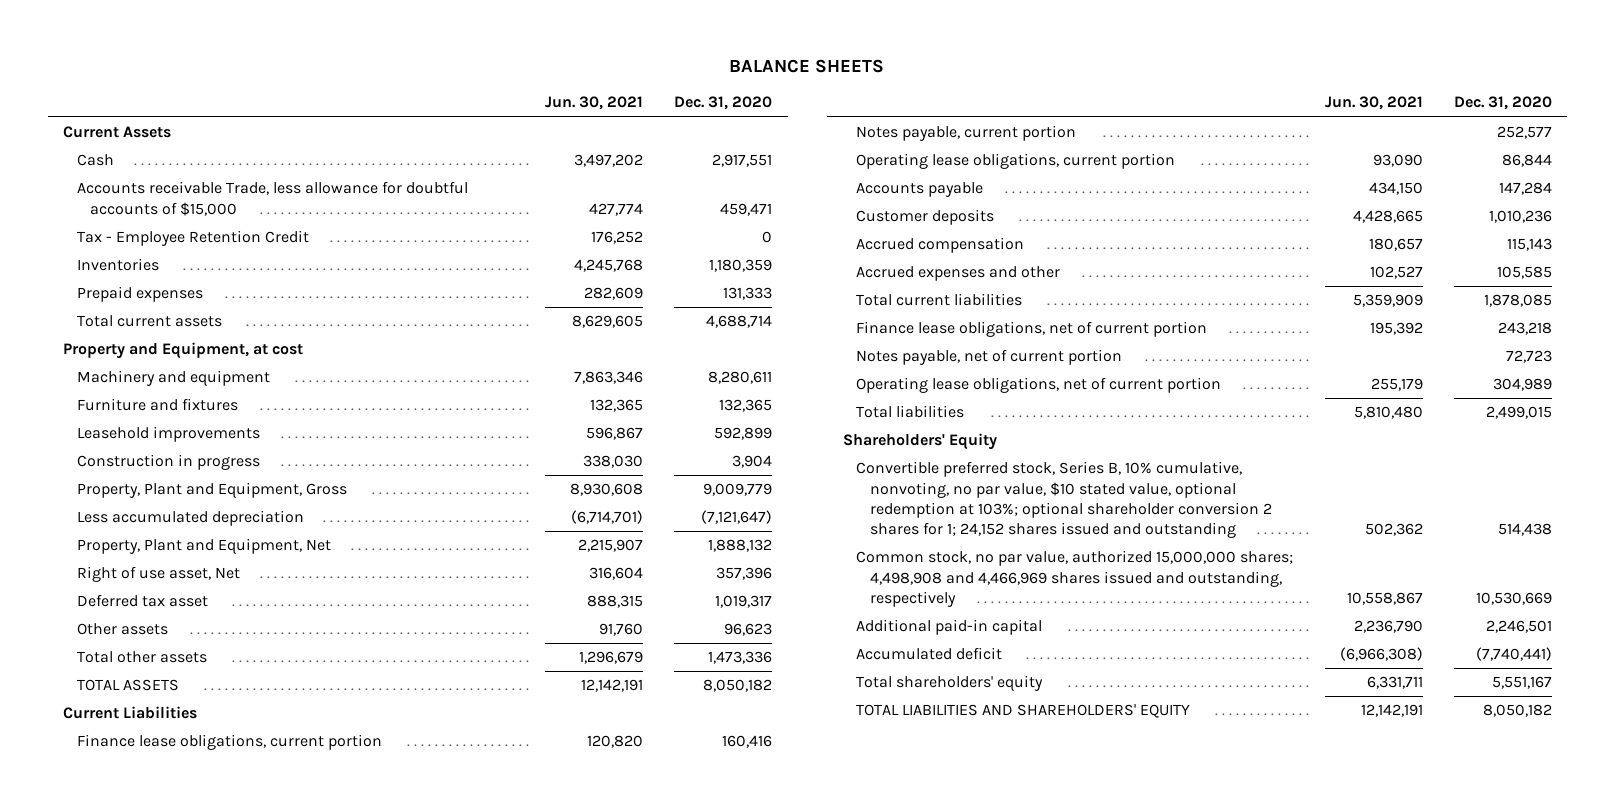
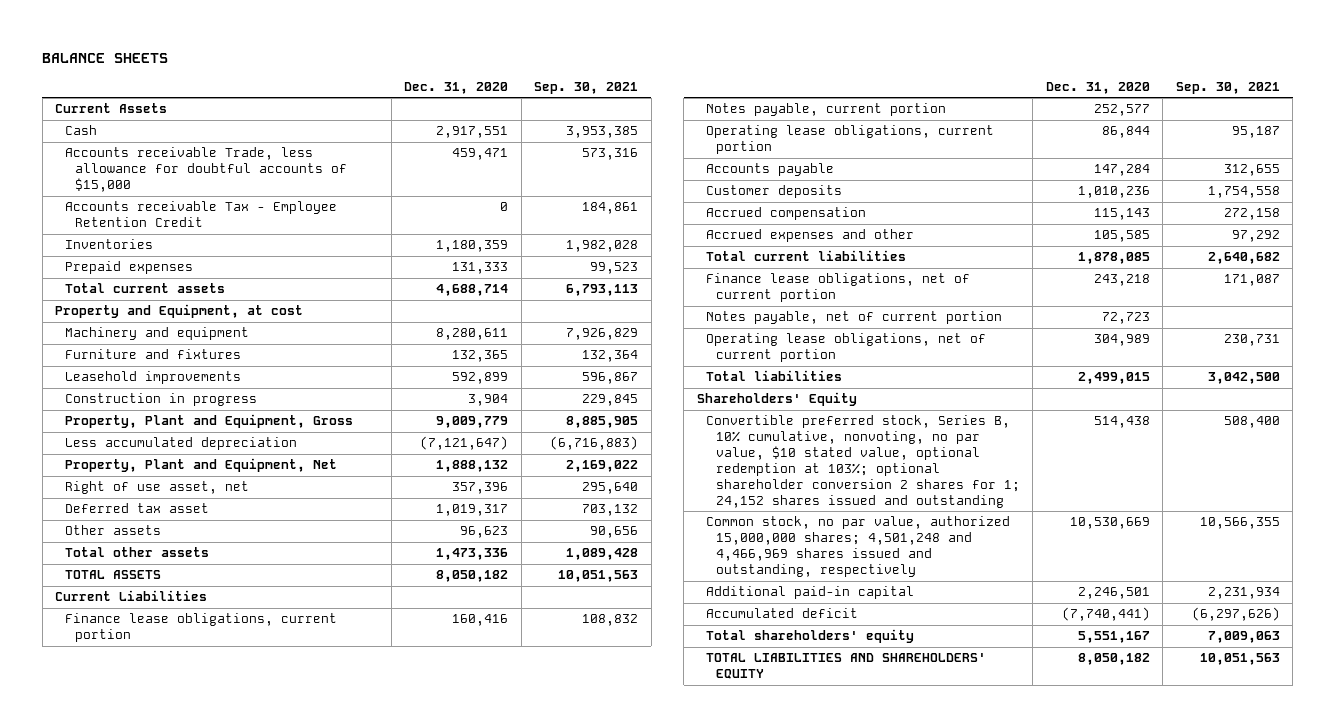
[544,96,643,111] Jun. 30, 2021 -> none
none -> [534,81,639,94] Sep. 30, 2021
[76,230,309,247] Tax - Employee Retention Credit -> [64,201,337,228] Accounts receivable Tax - Employee Retention Credit
[76,566,240,583] Right of use asset, Net -> [64,481,249,495] Right of use asset, net
[856,550,1294,607] Common stock, no par value, authorized 15,000,000 shares; 4,498,908 and 4,466,969 shares issued and outstanding, respectively -> [706,516,1011,578] Common stock, no par value, authorized 15,000,000 shares; 4,501,248 and 4,466,969 shares issued and outstanding, respectively

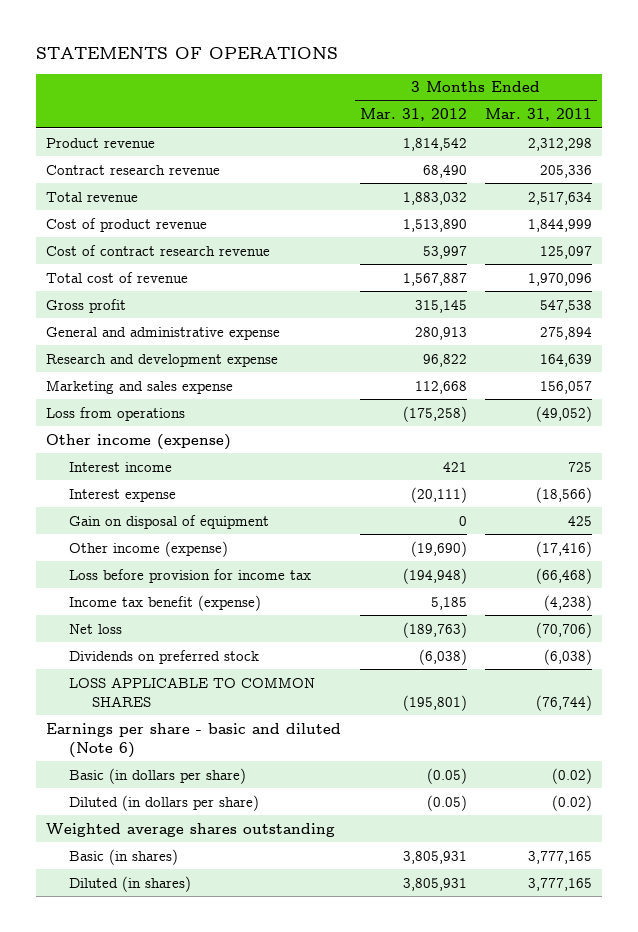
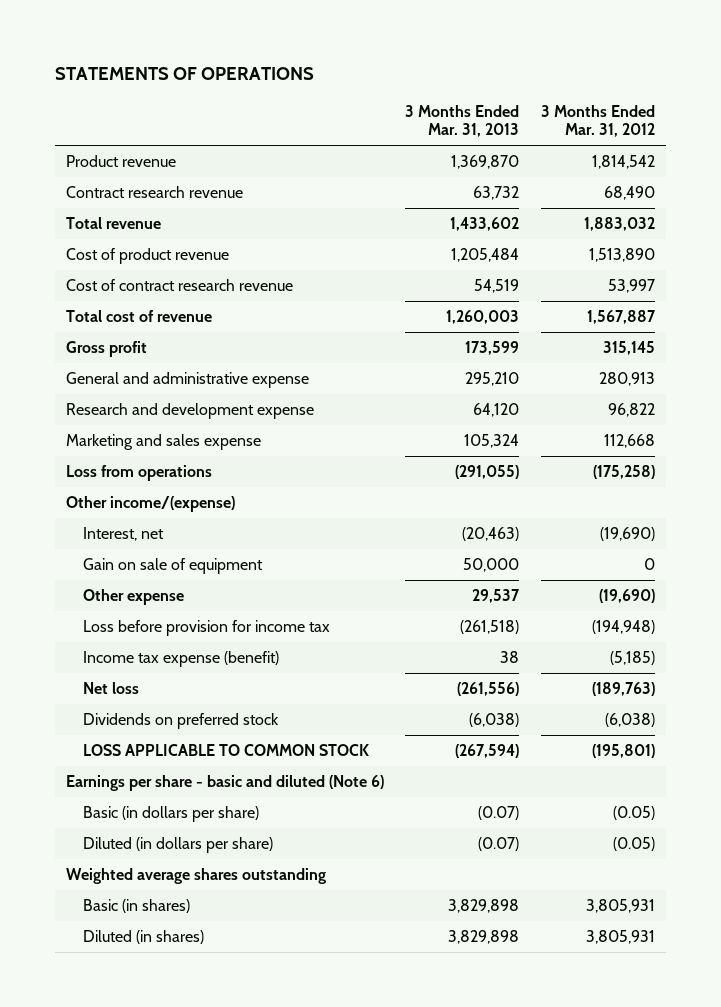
[485,108,593,122] Mar. 31, 2011 -> none
none -> [405,104,520,138] 3 Months Ended Mar. 31, 2013
[68,461,172,472] Interest income -> none
[68,488,176,502] Interest expense -> none
[45,433,231,450] Other income (expense) -> [65,496,235,513] Other income/(expense)
none -> [82,527,164,542] Interest, net
[68,514,269,529] Gain on disposal of equipment -> [82,558,263,575] Gain on sale of equipment
[68,540,228,557] Other income (expense) -> [82,589,184,606] Other expense
[68,594,261,611] Income tax benefit (expense) -> [82,651,279,668] Income tax expense (benefit)
[430,596,467,610] 5,185 -> [609,651,655,666] (5,185)
[68,676,315,707] LOSS APPLICABLE TO COMMON SHARES -> [82,744,369,757] LOSS APPLICABLE TO COMMON STOCK

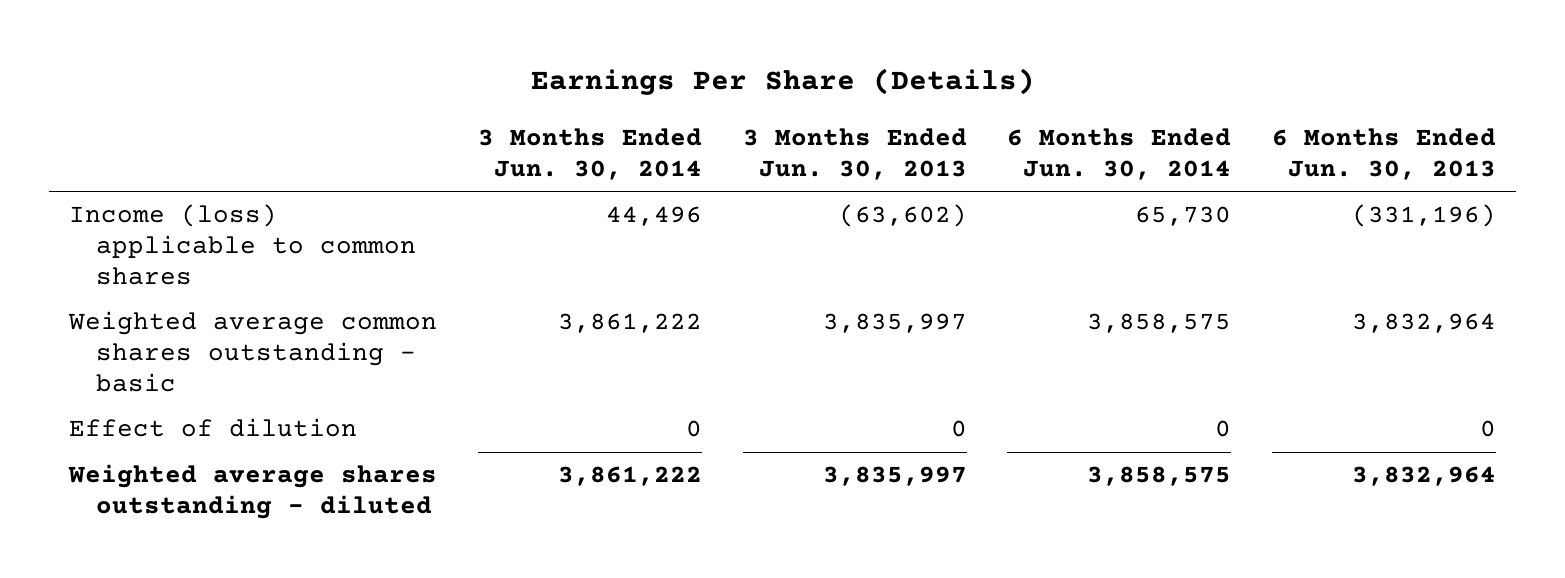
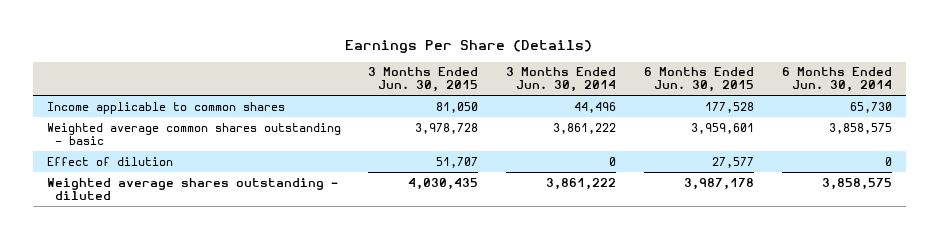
[742,128,967,181] 3 Months Ended Jun. 30, 2013 -> none
[1271,128,1496,181] 6 Months Ended Jun. 30, 2013 -> none
none -> [368,67,479,93] 3 Months Ended Jun. 30, 2015
none -> [644,67,755,93] 6 Months Ended Jun. 30, 2015
[69,204,417,286] Income (loss) applicable to common shares -> [46,101,285,114] Income applicable to common shares

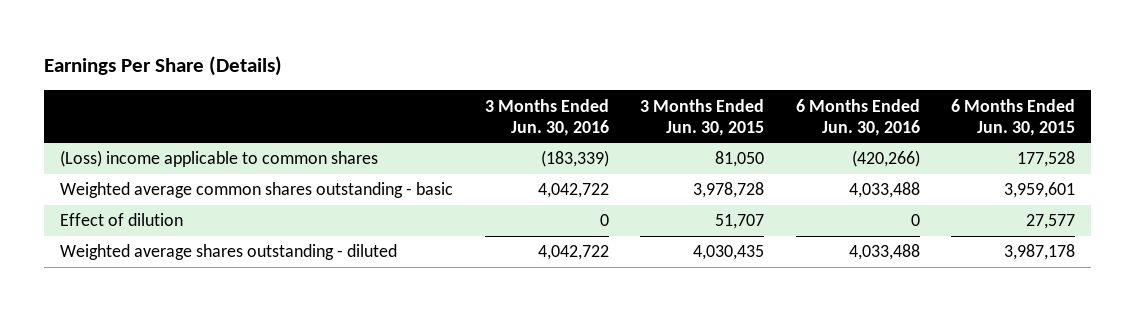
[506,67,617,93] 3 Months Ended Jun. 30, 2014 -> none
[782,67,893,93] 6 Months Ended Jun. 30, 2014 -> none
none -> [484,98,609,136] 3 Months Ended Jun. 30, 2016
none -> [795,98,920,136] 6 Months Ended Jun. 30, 2016
[46,101,285,114] Income applicable to common shares -> [60,150,379,168] (Loss) income applicable to common shares

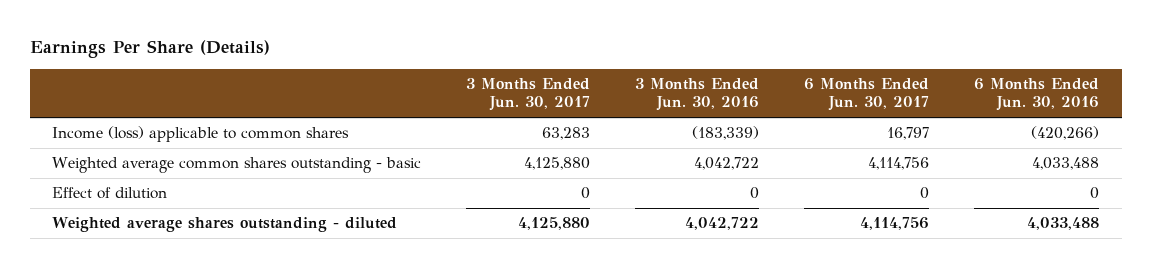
[640,98,765,136] 3 Months Ended Jun. 30, 2015 -> none
[951,98,1076,136] 6 Months Ended Jun. 30, 2015 -> none
none -> [466,77,591,112] 3 Months Ended Jun. 30, 2017
none -> [804,77,930,112] 6 Months Ended Jun. 30, 2017
[60,150,379,168] (Loss) income applicable to common shares -> [52,126,350,143] Income (loss) applicable to common shares

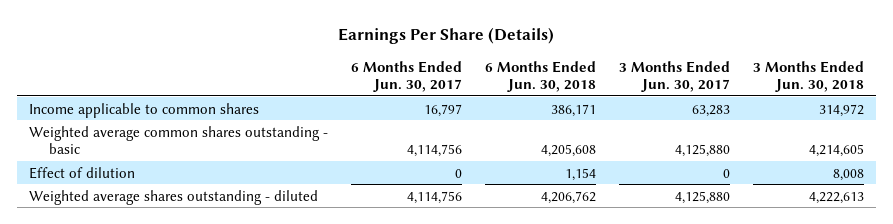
[635,77,760,112] 3 Months Ended Jun. 30, 2016 -> none
[974,77,1100,112] 6 Months Ended Jun. 30, 2016 -> none
none -> [484,60,596,92] 6 Months Ended Jun. 30, 2018
none -> [753,60,865,92] 3 Months Ended Jun. 30, 2018
[52,126,350,143] Income (loss) applicable to common shares -> [28,102,259,118] Income applicable to common shares

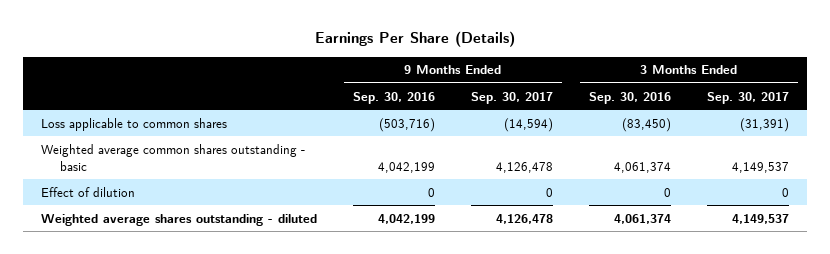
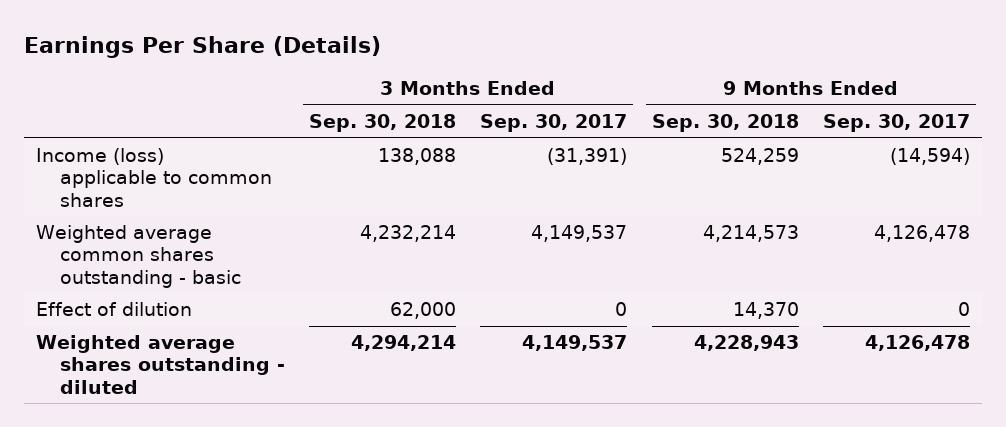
[352,91,435,104] Sep. 30, 2016 -> none
[588,91,671,104] Sep. 30, 2016 -> none
none -> [309,114,457,133] Sep. 30, 2018
none -> [651,114,799,133] Sep. 30, 2018
[40,117,227,131] Loss applicable to common shares -> [35,148,272,207] Income (loss) applicable to common shares

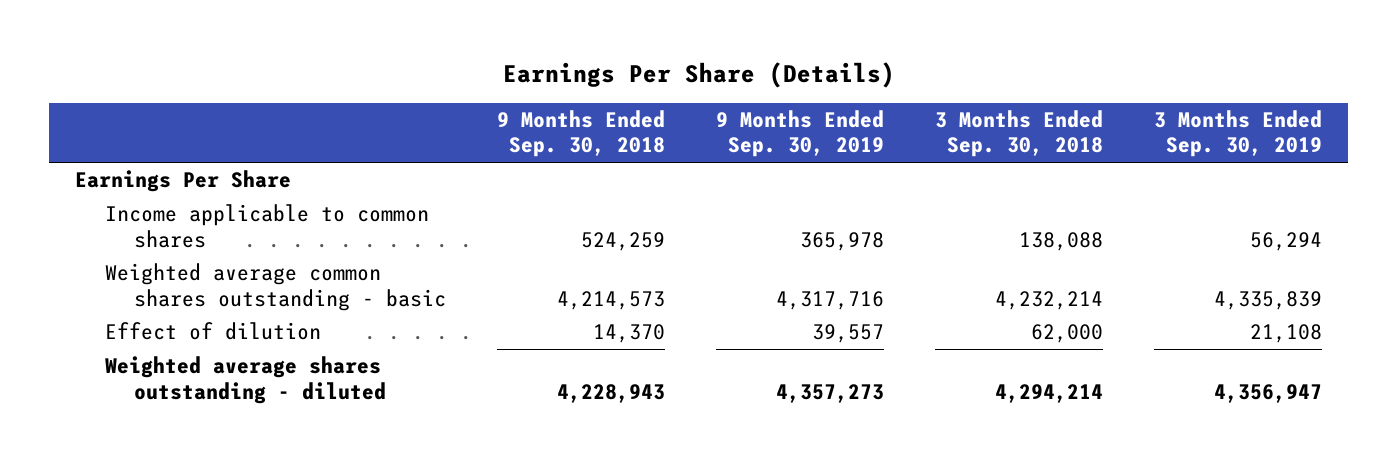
[480,114,628,133] Sep. 30, 2017 -> none
[822,114,970,133] Sep. 30, 2017 -> none
none -> [716,110,885,158] 9 Months Ended Sep. 30, 2019
none -> [1154,110,1323,158] 3 Months Ended Sep. 30, 2019
none -> [74,170,291,193] Earnings Per Share
[35,148,272,207] Income (loss) applicable to common shares -> [104,204,429,248] Income applicable to common shares

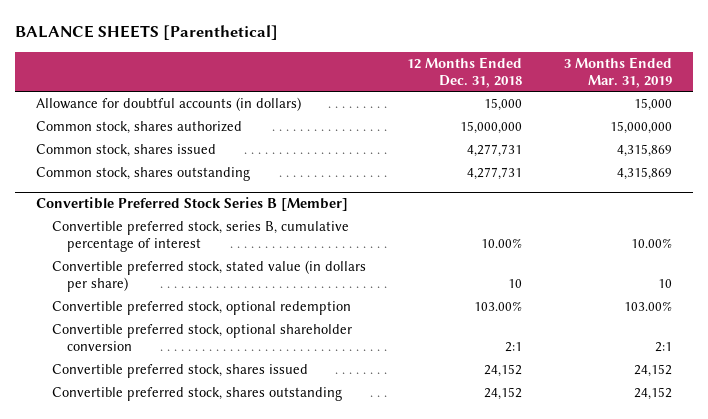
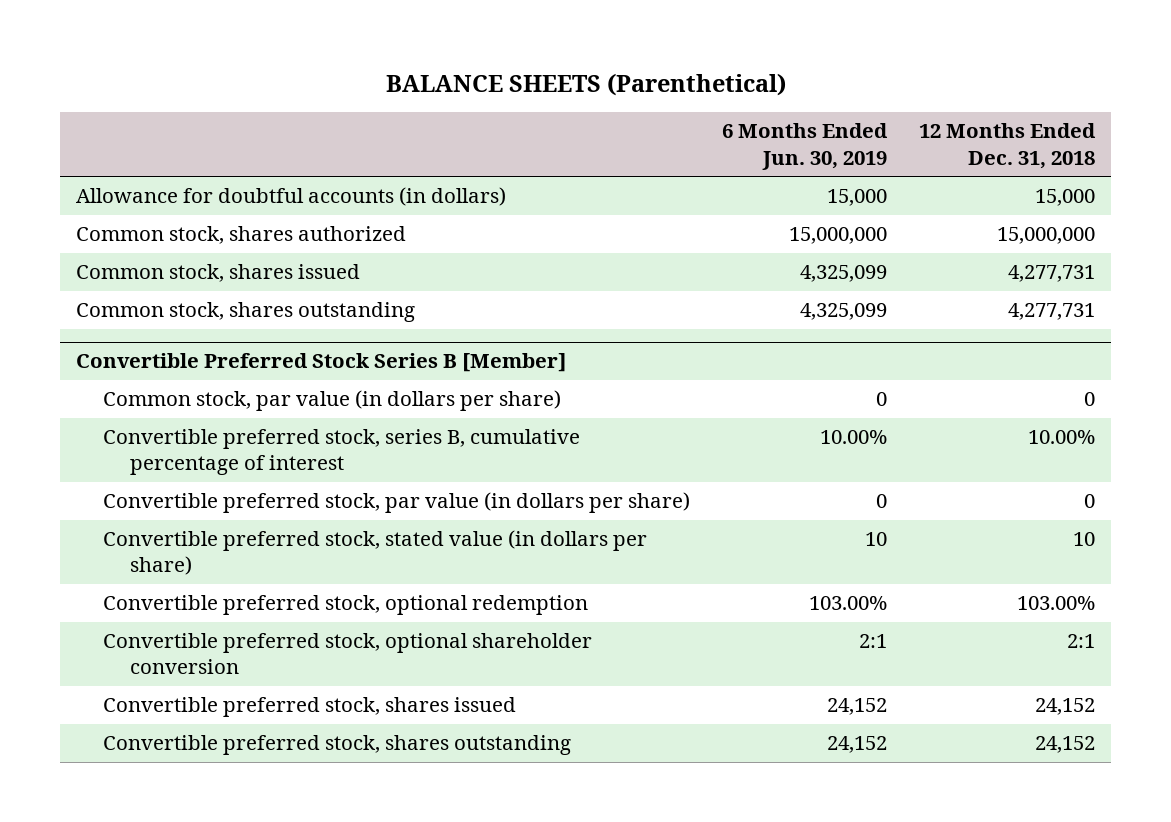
[15,25,279,41] BALANCE SHEETS [Parenthetical] -> [385,72,786,96] BALANCE SHEETS (Parenthetical)
[563,56,672,88] 3 Months Ended Mar. 31, 2019 -> none
none -> [721,123,888,170] 6 Months Ended Jun. 30, 2019
none -> [102,390,561,412] Common stock, par value (in dollars per share)
none -> [102,492,690,514] Convertible preferred stock, par value (in dollars per share)

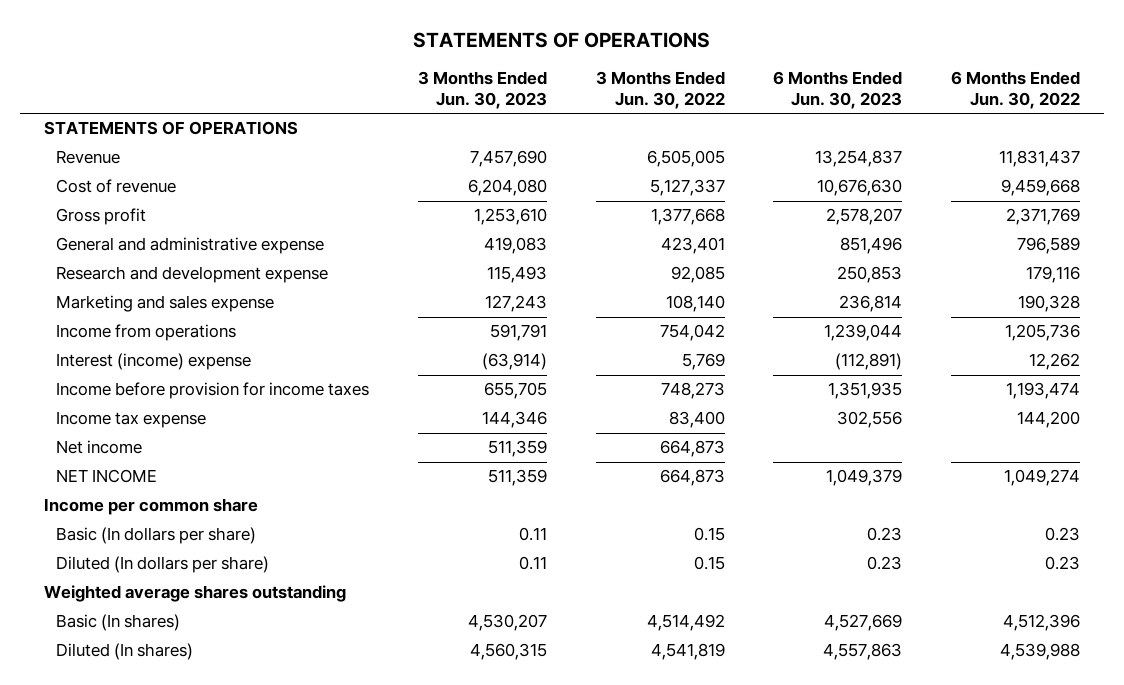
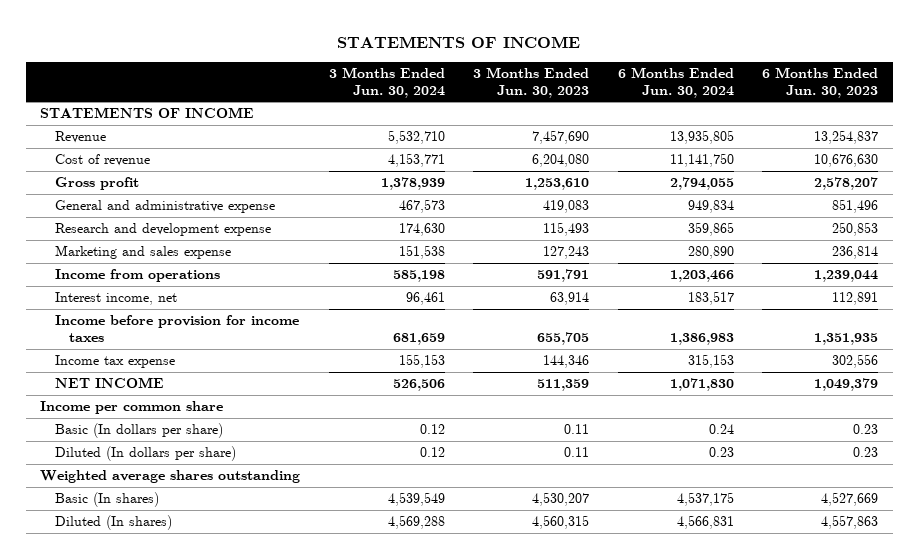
[412,31,710,48] STATEMENTS OF OPERATIONS -> [337,35,581,48] STATEMENTS OF INCOME
[595,71,725,110] 3 Months Ended Jun. 30, 2022 -> none
[950,71,1080,110] 6 Months Ended Jun. 30, 2022 -> none
none -> [328,66,445,98] 3 Months Ended Jun. 30, 2024
none -> [617,66,734,98] 6 Months Ended Jun. 30, 2024
[44,121,299,136] STATEMENTS OF OPERATIONS -> [40,107,255,119] STATEMENTS OF INCOME
[56,353,252,371] Interest (income) expense -> [54,292,177,306] Interest income, net
[481,353,547,371] (63,914) -> [550,292,590,306] 63,914
[835,353,903,371] (112,891) -> [832,292,879,306] 112,891
[56,440,143,455] Net income -> none

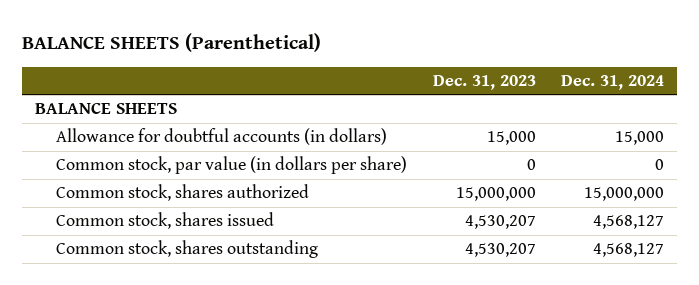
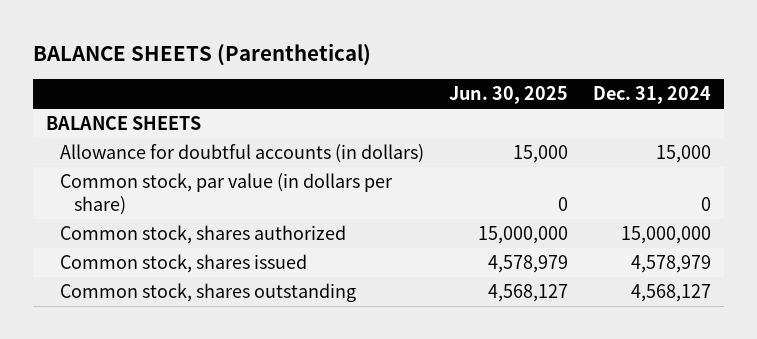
[432,74,536,90] Dec. 31, 2023 -> none
none -> [449,85,569,104] Jun. 30, 2025
[593,215,665,230] 4,568,127 -> [631,255,712,274] 4,578,979

